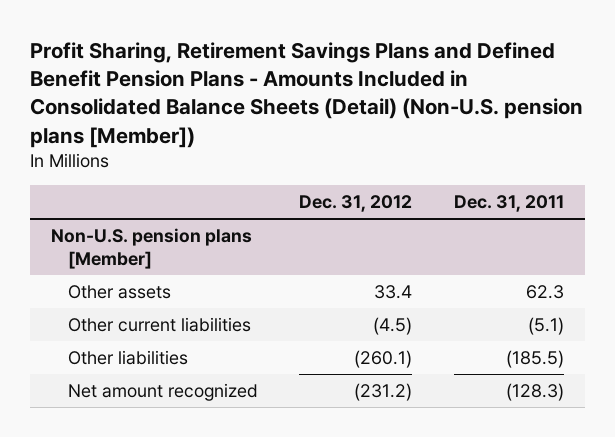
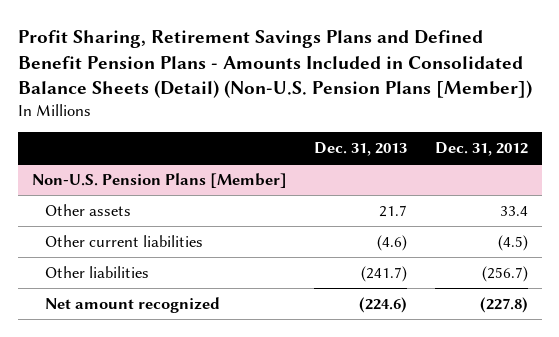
[30,42,584,148] Profit Sharing, Retirement Savings Plans and Defined Benefit Pension Plans - Amounts Included in Consolidated Balance Sheets (Detail) (Non-U.S. pension plans [Member]) -> [17,30,532,98] Profit Sharing, Retirement Savings Plans and Defined Benefit Pension Plans - Amounts Included in Consolidated Balance Sheets (Detail) (Non-U.S. Pension Plans [Member])
[454,194,565,212] Dec. 31, 2011 -> none
none -> [314,142,408,157] Dec. 31, 2013
[51,227,253,270] Non-U.S. pension plans [Member] -> [31,172,287,188] Non-U.S. Pension Plans [Member]
[354,349,413,368] (260.1) -> [481,265,528,282] (256.7)
[354,382,413,401] (231.2) -> [479,296,528,313] (227.8)

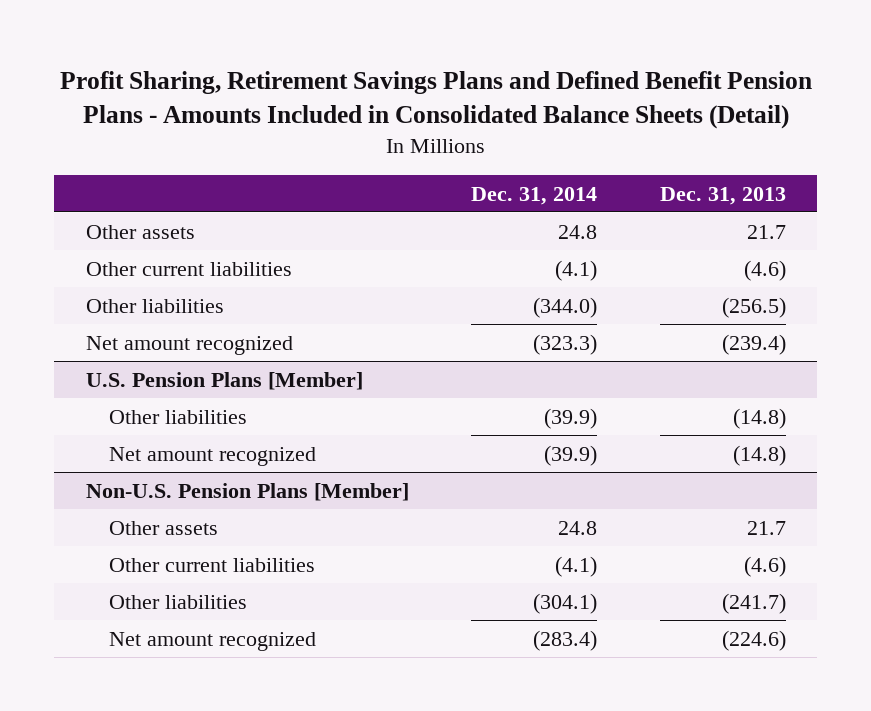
[17,30,532,98] Profit Sharing, Retirement Savings Plans and Defined Benefit Pension Plans - Amounts Included in Consolidated Balance Sheets (Detail) (Non-U.S. Pension Plans [Member]) -> [59,70,812,129] Profit Sharing, Retirement Savings Plans and Defined Benefit Pension Plans - Amounts Included in Consolidated Balance Sheets (Detail)
[434,142,528,157] Dec. 31, 2012 -> none
none -> [471,186,598,205] Dec. 31, 2014
none -> [85,224,195,239] Other assets
none -> [85,261,292,276] Other current liabilities
none -> [85,298,224,313] Other liabilities
none -> [85,335,293,355] Net amount recognized
none -> [85,371,363,390] U.S. Pension Plans [Member]
none -> [109,409,248,424] Other liabilities
none -> [109,446,317,466] Net amount recognized

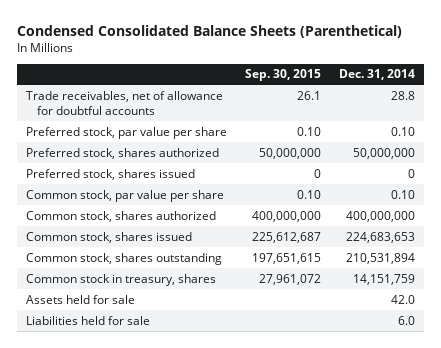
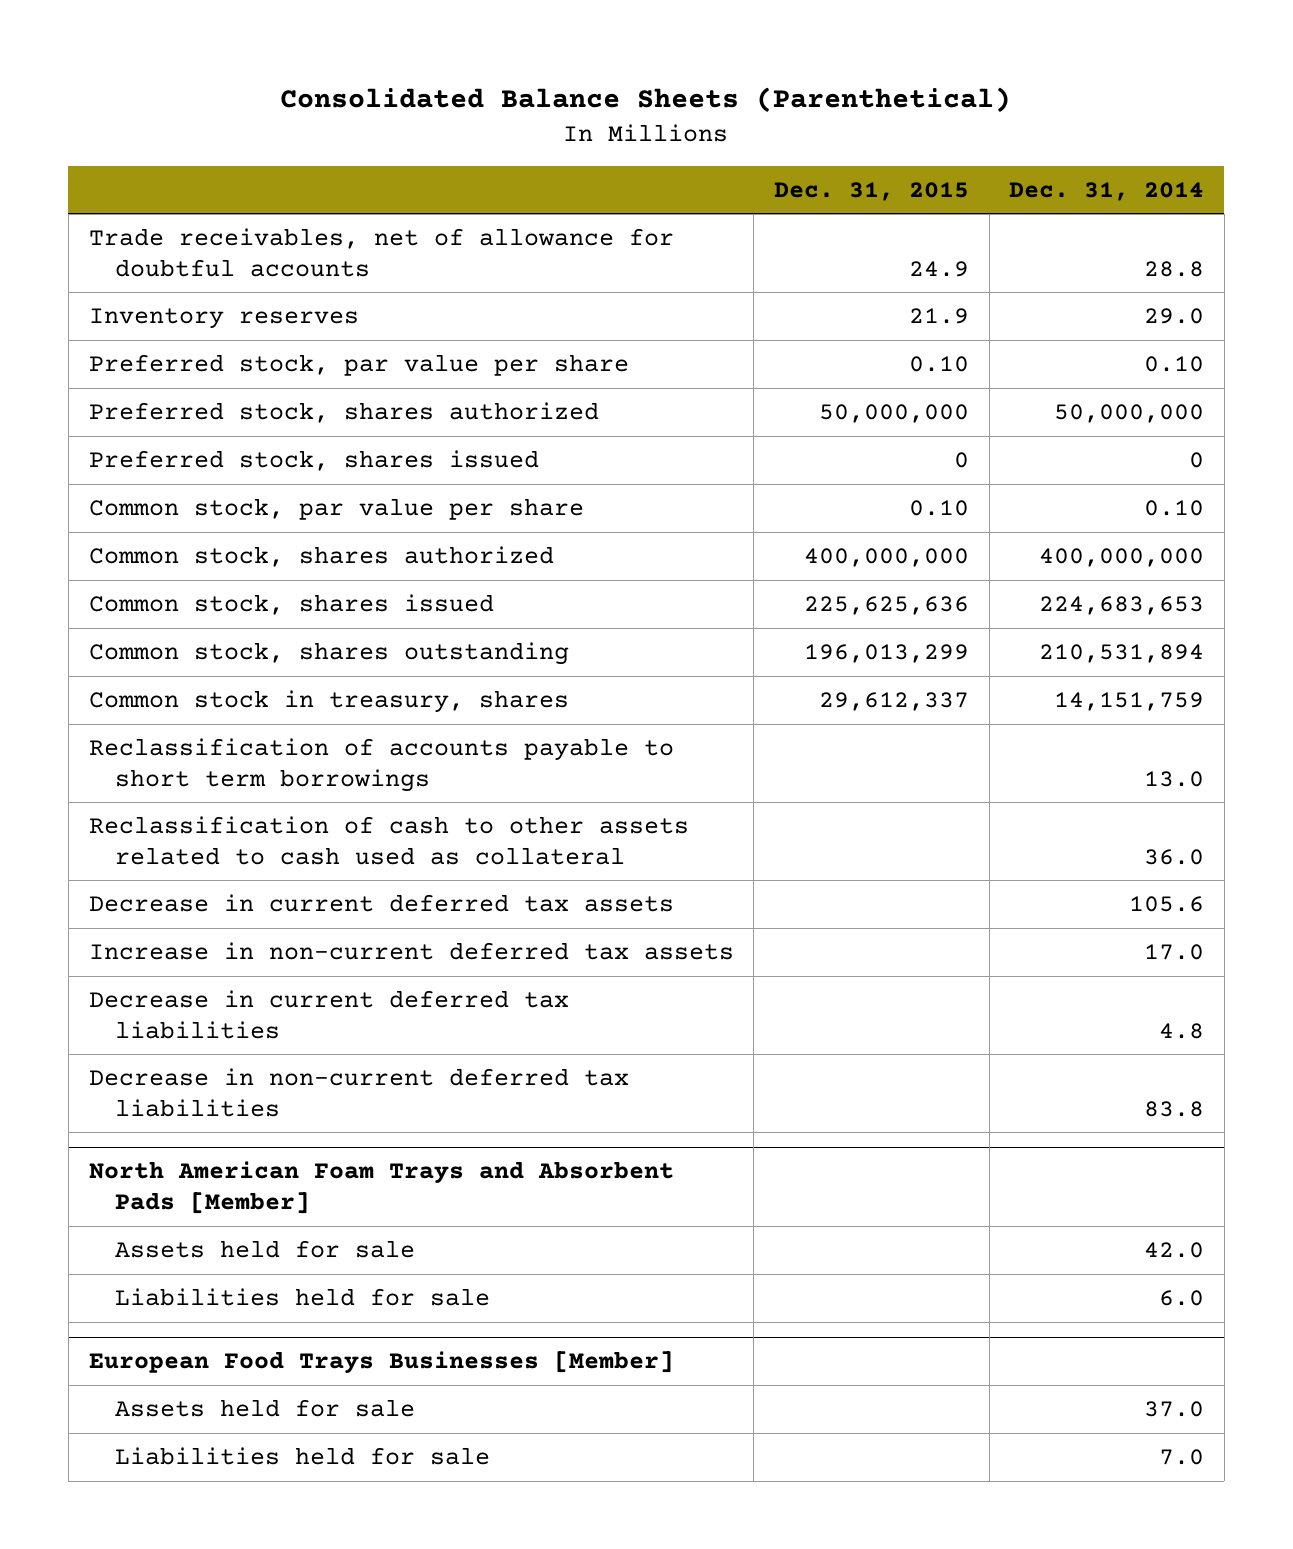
[16,24,402,38] Condensed Consolidated Balance Sheets (Parenthetical) -> [280,87,1012,114] Consolidated Balance Sheets (Parenthetical)
[244,69,321,82] Sep. 30, 2015 -> none
none -> [773,181,969,201] Dec. 31, 2015
none -> [88,308,359,330] Inventory reserves
none -> [88,738,674,792] Reclassification of accounts payable to short term borrowings
none -> [88,816,689,865] Reclassification of cash to other assets related to cash used as collateral
none -> [88,894,674,913] Decrease in current deferred tax assets
none -> [88,942,734,961] Increase in non-current deferred tax assets
none -> [88,990,569,1039] Decrease in current deferred tax liabilities
none -> [88,1068,629,1117] Decrease in non-current deferred tax liabilities
none -> [88,1161,674,1215] North American Foam Trays and Absorbent Pads [Member]
none -> [88,1351,674,1375] European Food Trays Businesses [Member]
none -> [114,1399,415,1418] Assets held for sale
none -> [114,1447,490,1466] Liabilities held for sale

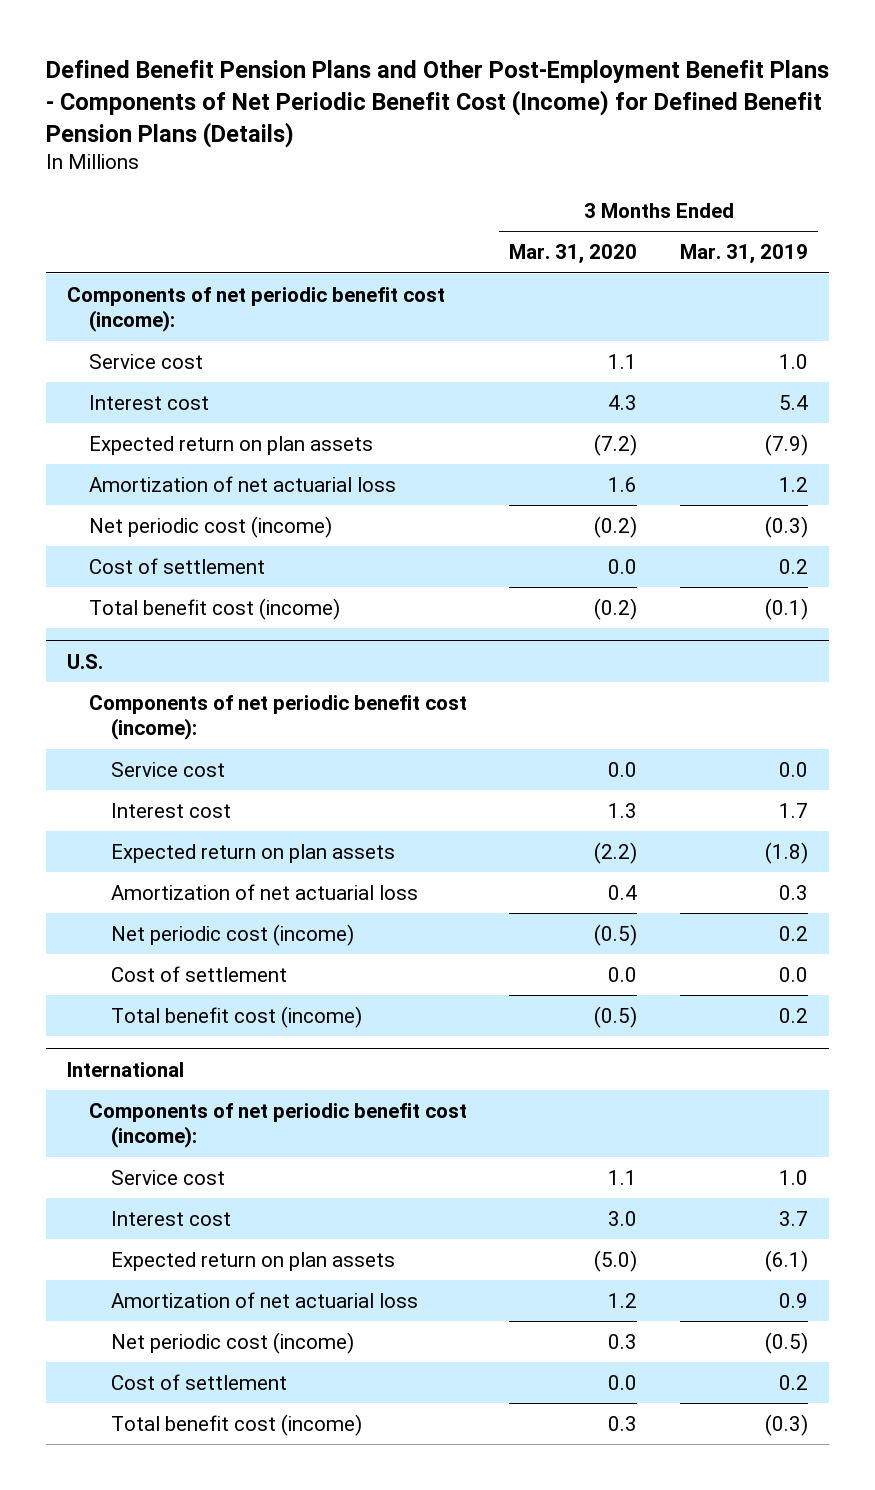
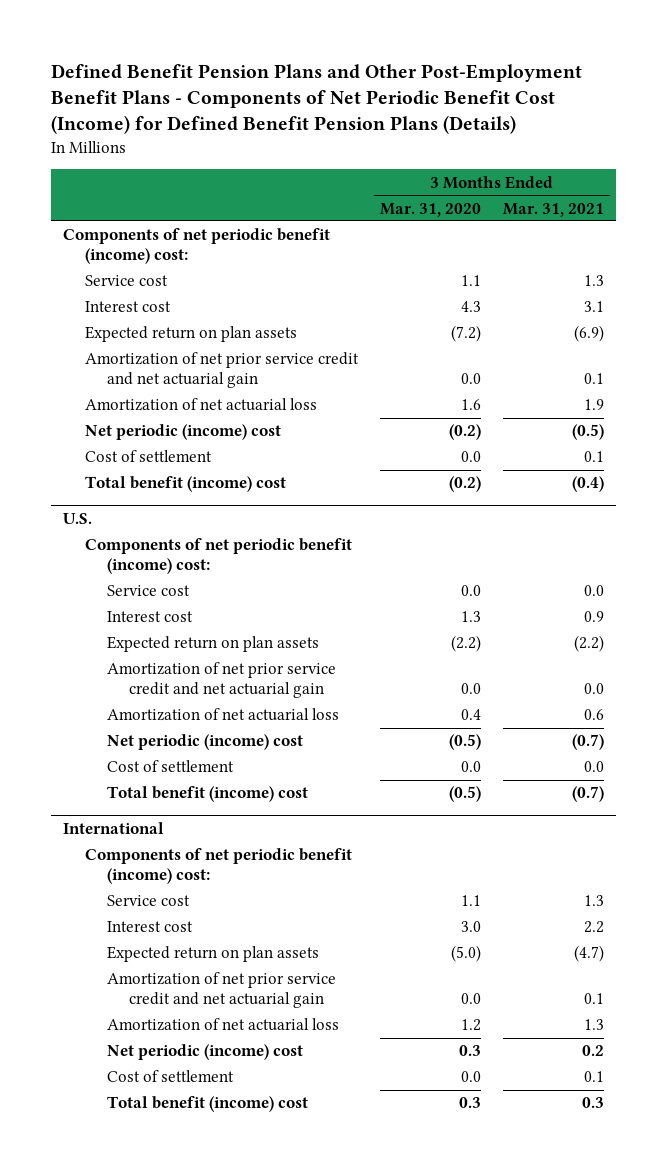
[679,244,808,265] Mar. 31, 2019 -> none
none -> [503,202,605,217] Mar. 31, 2021
[66,286,445,333] Components of net periodic benefit cost (income): -> [62,228,330,265] Components of net periodic benefit (income) cost:
none -> [84,352,359,389] Amortization of net prior service credit and net actuarial gain
[88,515,332,538] Net periodic cost (income) -> [84,424,281,441] Net periodic (income) cost
[88,597,340,620] Total benefit cost (income) -> [84,476,286,493] Total benefit (income) cost
[88,694,467,741] Components of net periodic benefit cost (income): -> [84,538,352,575] Components of net periodic benefit (income) cost:
none -> [106,662,336,699] Amortization of net prior service credit and net actuarial gain
[110,923,354,946] Net periodic cost (income) -> [106,734,303,751] Net periodic (income) cost
[110,1005,362,1028] Total benefit cost (income) -> [106,786,308,803] Total benefit (income) cost
[88,1102,467,1149] Components of net periodic benefit cost (income): -> [84,848,352,885] Components of net periodic benefit (income) cost:
none -> [106,972,336,1009] Amortization of net prior service credit and net actuarial gain
[110,1331,354,1354] Net periodic cost (income) -> [106,1044,303,1061] Net periodic (income) cost
[110,1413,362,1436] Total benefit cost (income) -> [106,1096,308,1113] Total benefit (income) cost

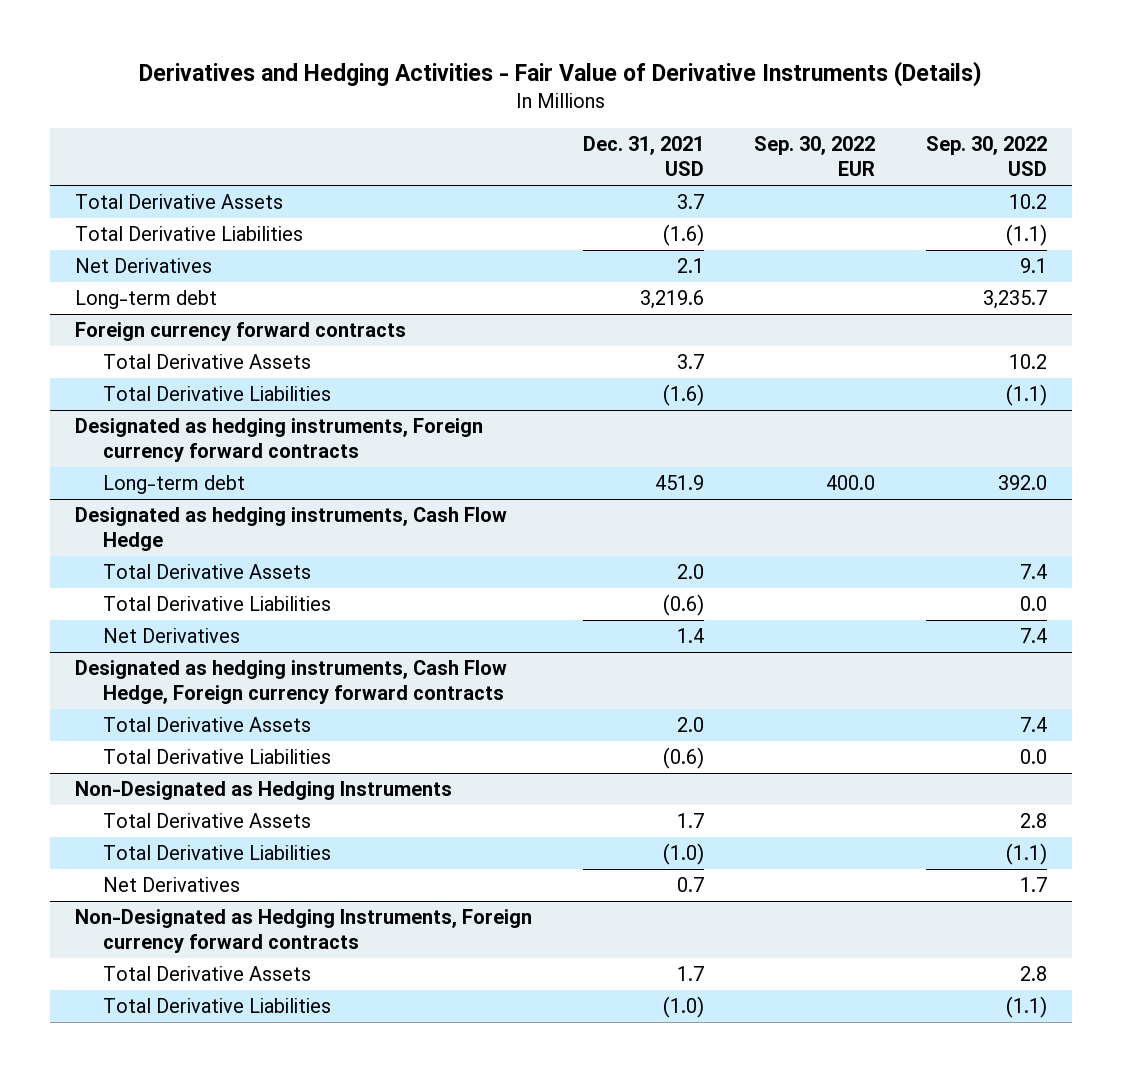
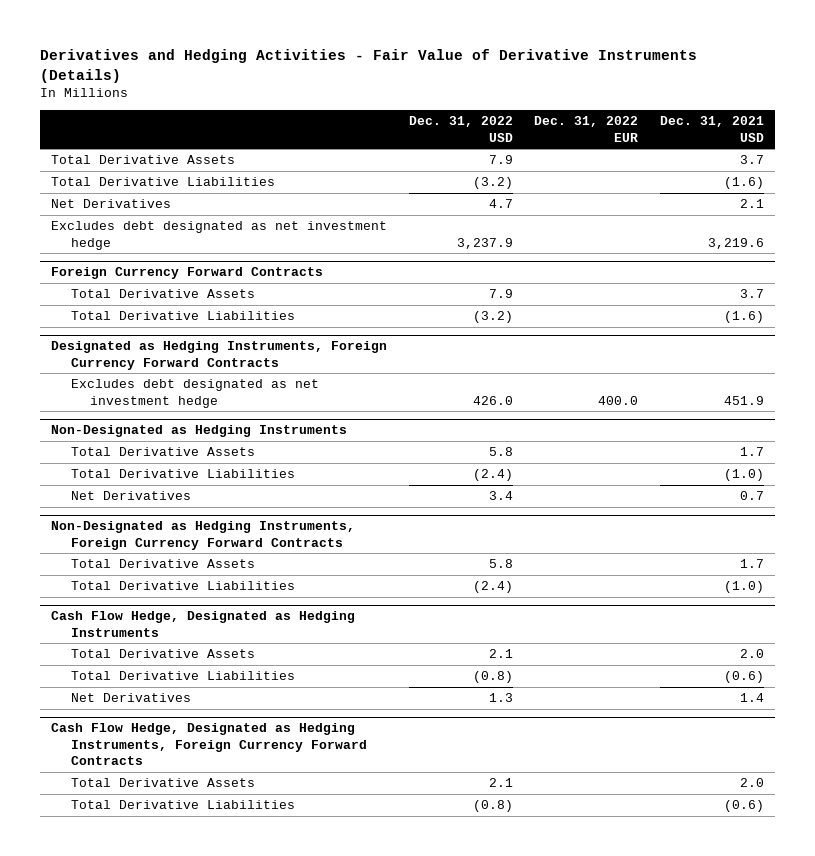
[754,135,876,177] Sep. 30, 2022 EUR -> none
[925,135,1047,177] Sep. 30, 2022 USD -> none
none -> [408,116,513,142] Dec. 31, 2022 USD
none -> [534,116,639,142] Dec. 31, 2022 EUR
[75,290,218,310] Long-term debt -> [51,221,388,250] Excludes debt designated as net investment hedge
[75,322,407,342] Foreign currency forward contracts -> [51,267,324,280] Foreign Currency Forward Contracts
[75,507,508,552] Designated as hedging instruments, Cash Flow Hedge -> none
[102,564,311,580] Total Derivative Assets -> none
[102,596,331,612] Total Derivative Liabilities -> none
[102,628,240,644] Net Derivatives -> none
[75,660,508,705] Designated as hedging instruments, Cash Flow Hedge, Foreign currency forward contracts -> none
[102,717,311,733] Total Derivative Assets -> none
[102,749,331,765] Total Derivative Liabilities -> none
[75,418,484,463] Designated as hedging instruments, Foreign currency forward contracts -> [51,341,388,370] Designated as Hedging Instruments, Foreign Currency Forward Contracts
[102,475,245,495] Long-term debt -> [70,379,319,408] Excludes debt designated as net investment hedge
[75,909,533,954] Non-Designated as Hedging Instruments, Foreign currency forward contracts -> [51,521,356,550] Non-Designated as Hedging Instruments, Foreign Currency Forward Contracts
none -> [51,611,356,637] Cash Flow Hedge, Designated as Hedging Instruments
none -> [70,649,255,659] Total Derivative Assets
none -> [70,671,295,681] Total Derivative Liabilities
none -> [70,693,191,703] Net Derivatives
none -> [51,723,367,766] Cash Flow Hedge, Designated as Hedging Instruments, Foreign Currency Forward Contracts
none -> [70,778,255,788] Total Derivative Assets
none -> [70,800,295,810] Total Derivative Liabilities

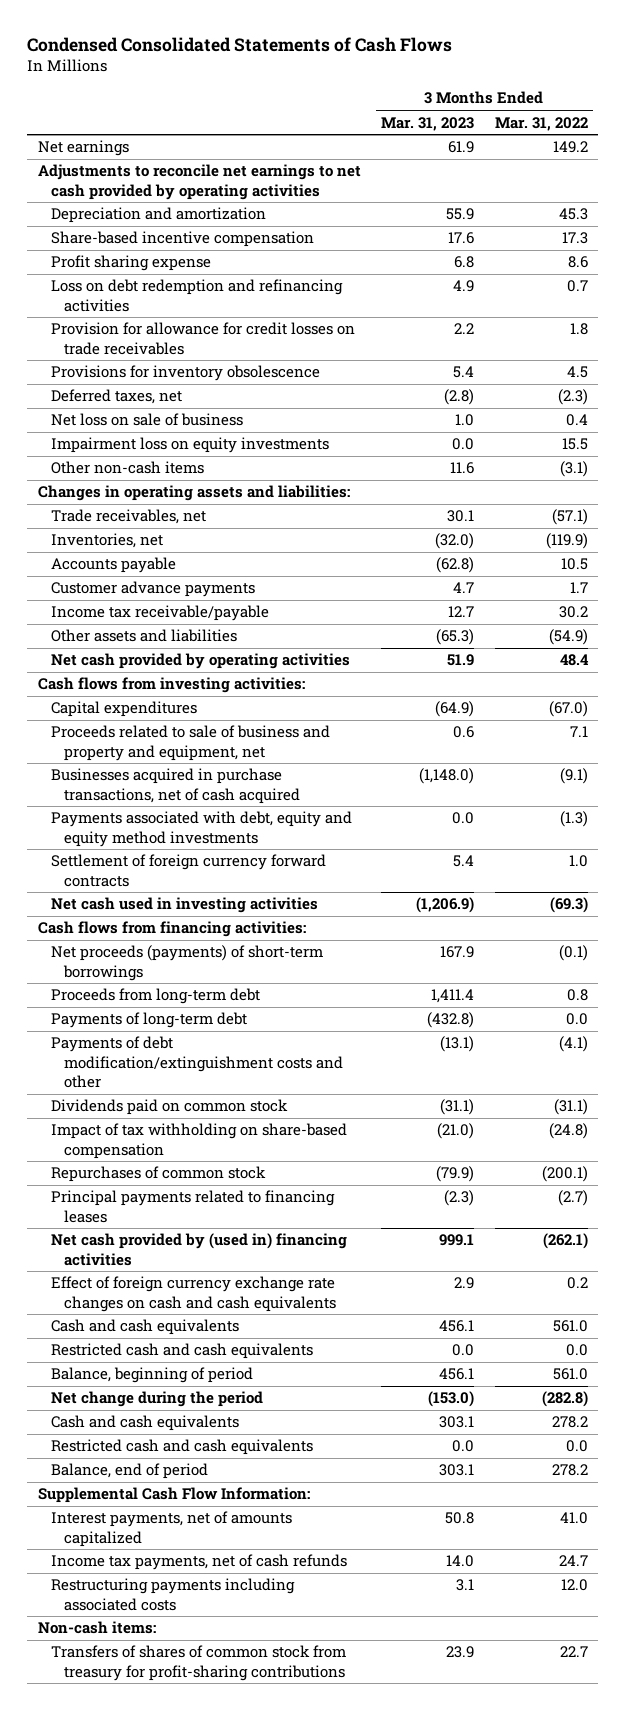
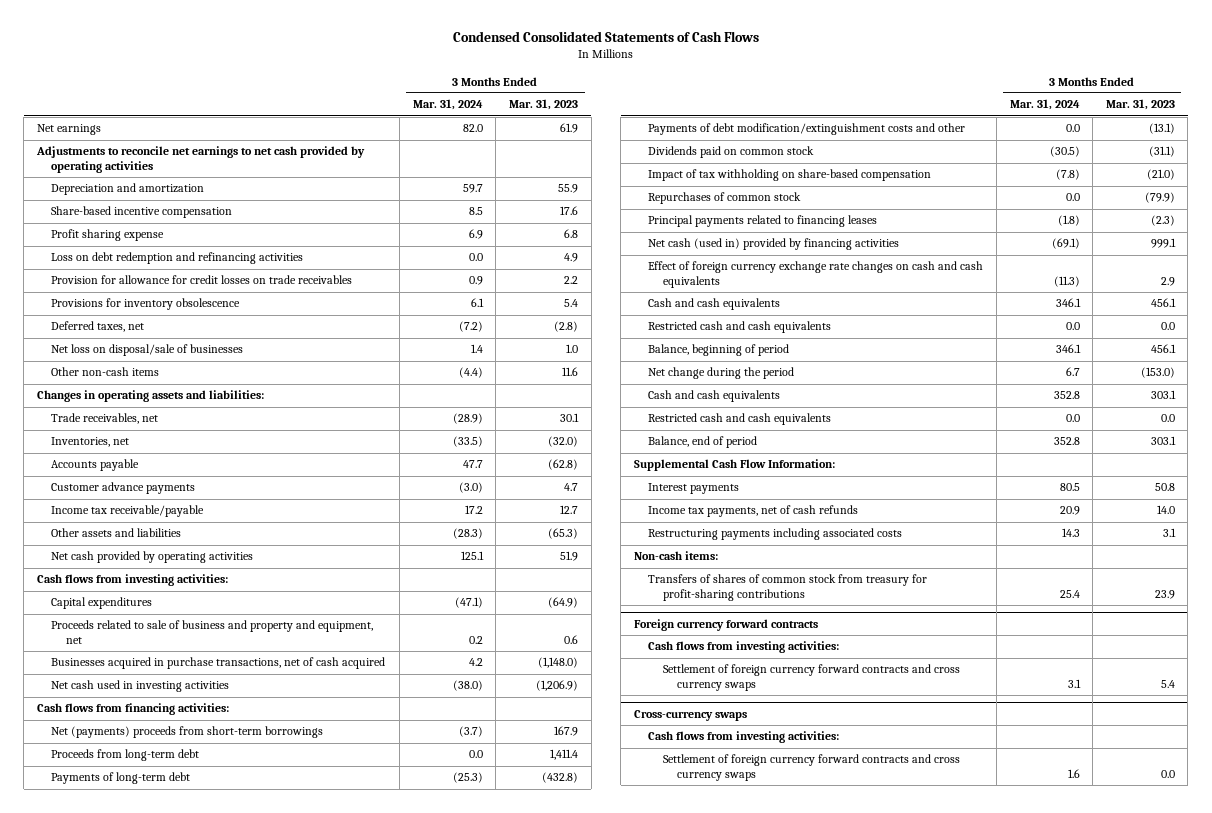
[494,116,588,131] Mar. 31, 2022 -> none
none -> [412,99,483,111] Mar. 31, 2024
[50,437,329,454] Impairment loss on equity investments -> none
[50,413,243,427] Net loss on sale of business -> [51,344,244,357] Net loss on disposal/sale of businesses
[50,811,352,847] Payments associated with debt, equity and equity method investments -> none
[50,854,326,887] Settlement of foreign currency forward contracts -> none
[50,945,323,981] Net proceeds (payments) of short-term borrowings -> [51,726,324,739] Net (payments) proceeds from short-term borrowings
[50,1233,347,1266] Net cash provided by (used in) financing activities -> [648,238,900,251] Net cash (used in) provided by financing activities
[50,1511,292,1547] Interest payments, net of amounts capitalized -> [648,483,740,495] Interest payments
none -> [633,618,818,631] Foreign currency forward contracts
none -> [648,641,840,654] Cash flows from investing activities:
none -> [662,664,960,691] Settlement of foreign currency forward contracts and cross currency swaps
none -> [633,709,747,721] Cross-currency swaps
none -> [648,731,840,744] Cash flows from investing activities:
none -> [662,754,960,781] Settlement of foreign currency forward contracts and cross currency swaps

